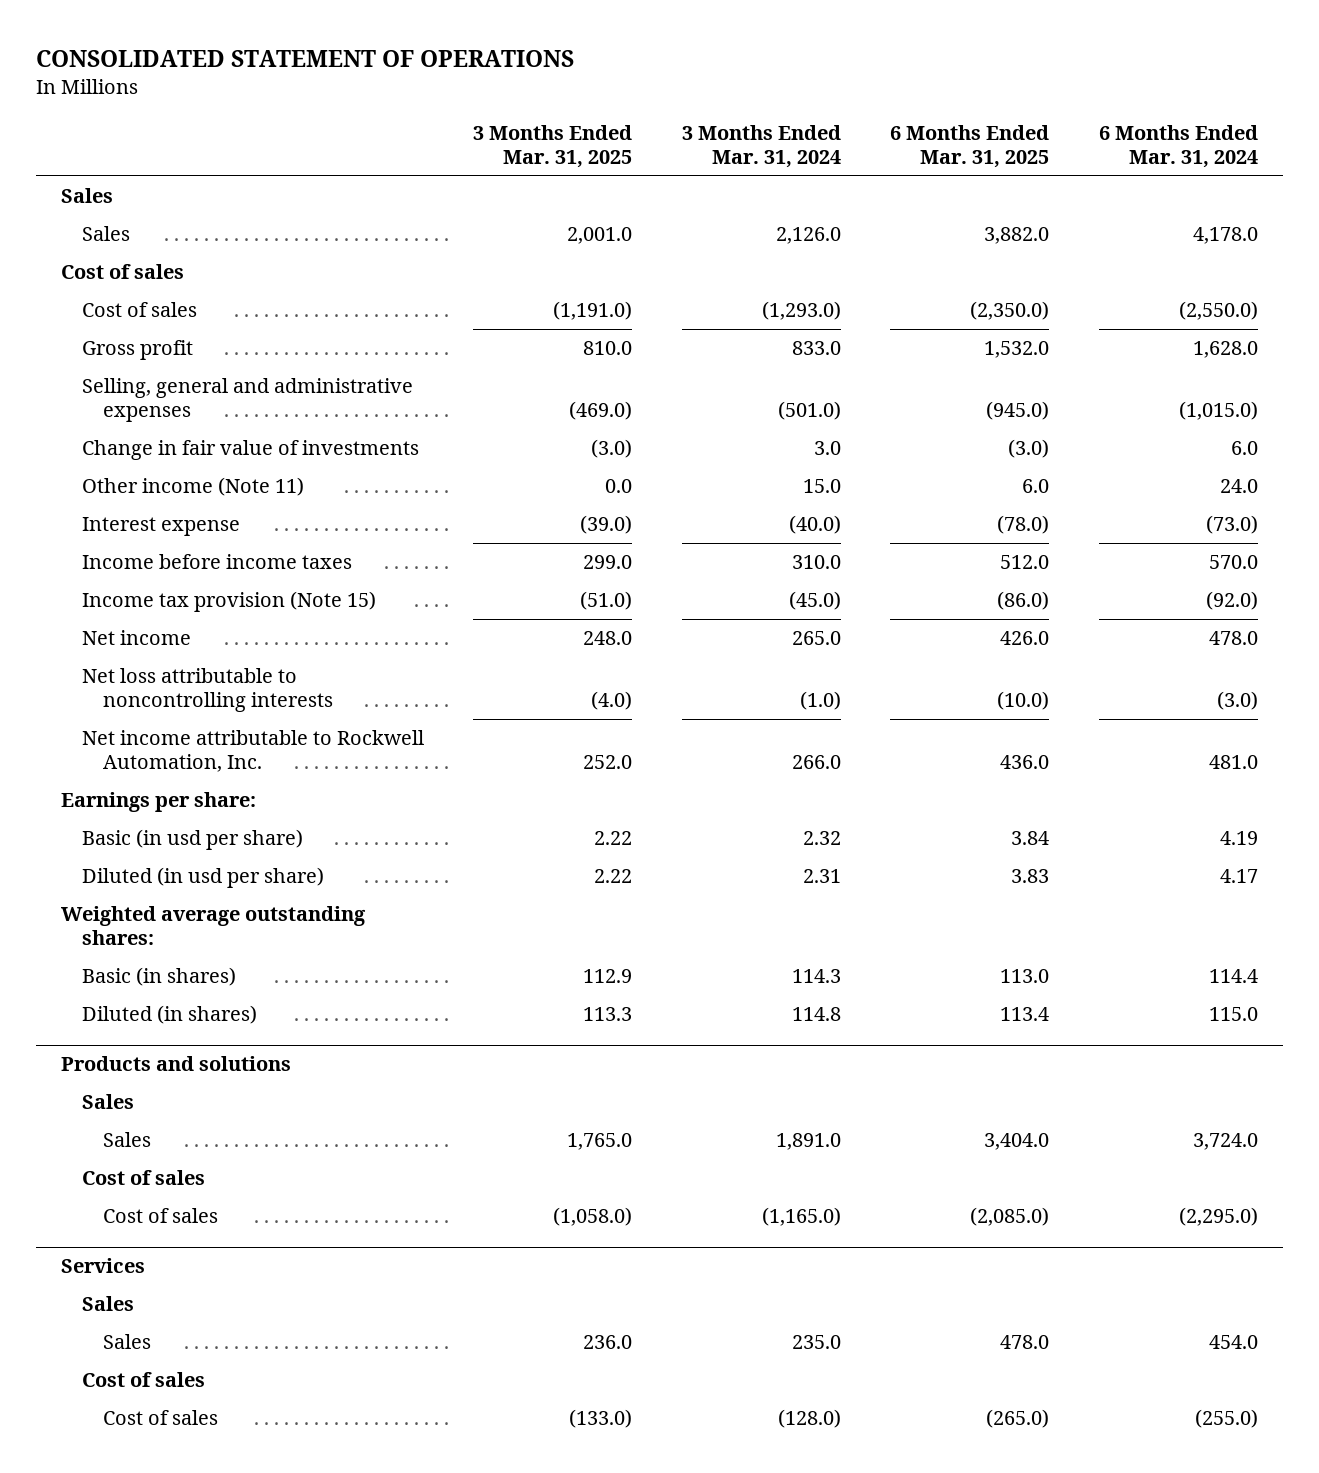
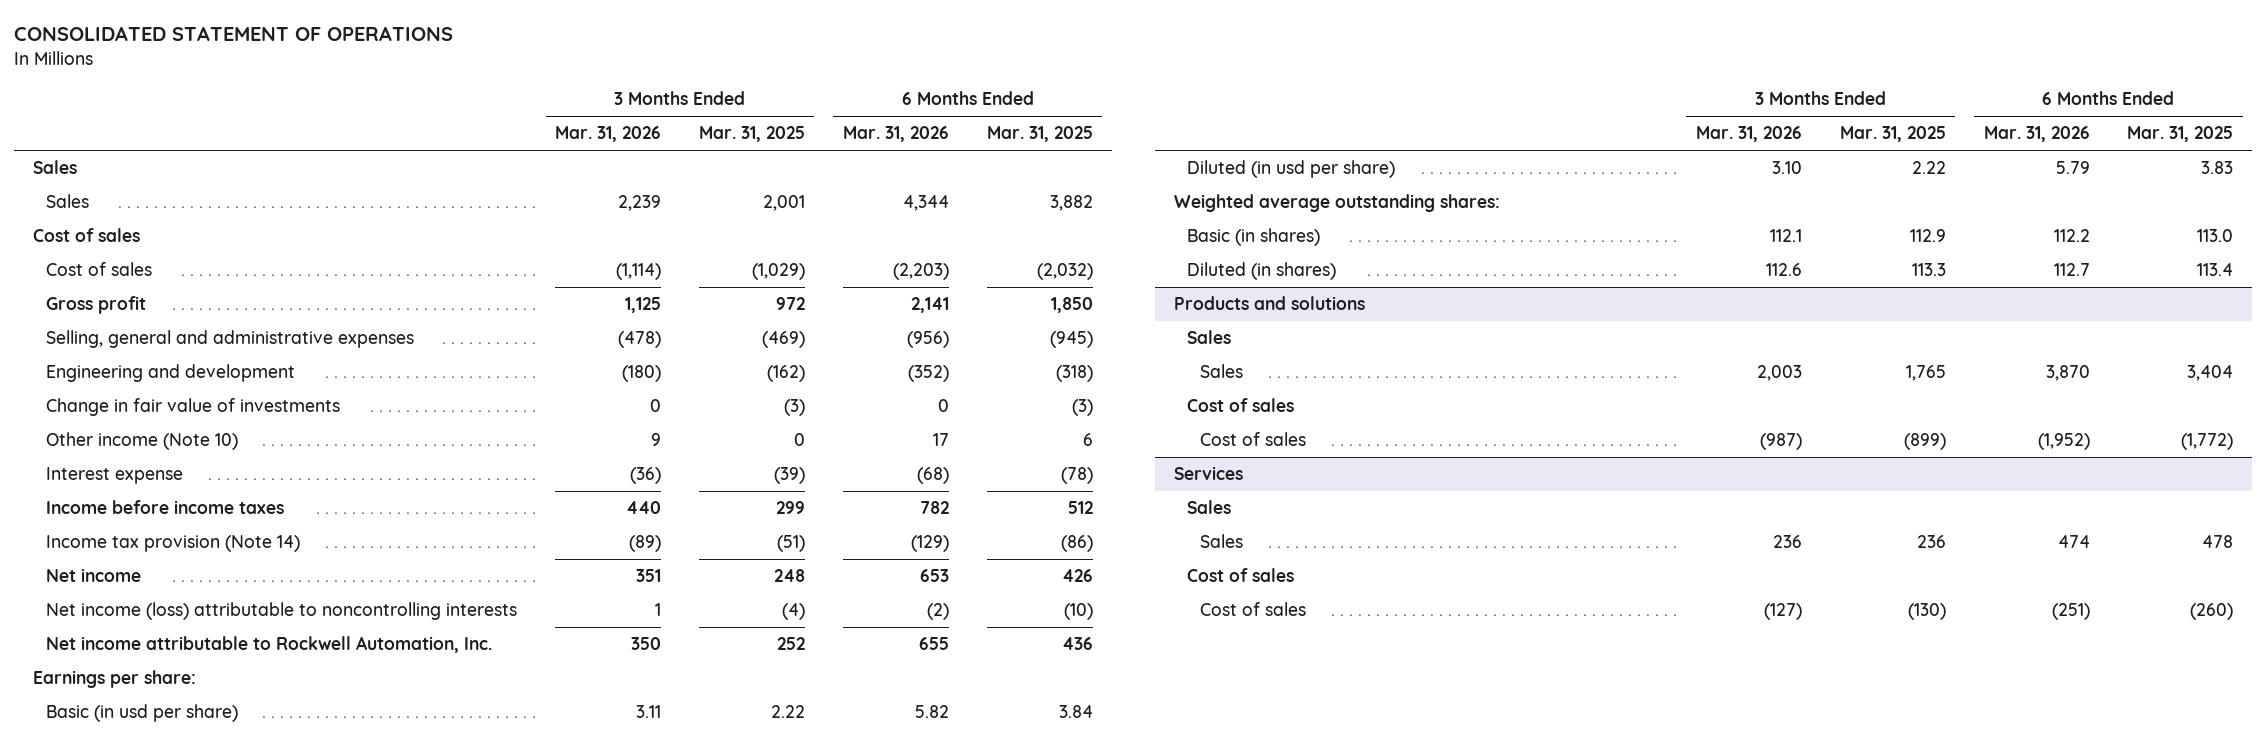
[681,124,841,168] 3 Months Ended Mar. 31, 2024 -> none
[1098,124,1258,168] 6 Months Ended Mar. 31, 2024 -> none
none -> [554,126,661,143] Mar. 31, 2026
none -> [842,126,949,143] Mar. 31, 2026
[567,227,633,245] 2,001.0 -> [762,195,805,212] 2,001
[984,227,1050,245] 3,882.0 -> [1049,195,1093,212] 3,882
[553,301,633,321] (1,191.0) -> [751,263,805,281] (1,029)
[970,301,1050,321] (2,350.0) -> [1036,263,1093,281] (2,032)
[583,341,633,356] 810.0 -> [775,297,805,311] 972
[984,341,1050,359] 1,532.0 -> [1050,297,1093,314] 1,850
[569,401,633,421] (469.0) -> [761,331,805,349] (469)
[986,401,1050,421] (945.0) -> [1049,331,1093,349] (945)
none -> [46,364,296,383] Engineering and development
[591,439,633,459] (3.0) -> [783,399,805,417] (3)
[1008,439,1050,459] (3.0) -> [1071,399,1093,417] (3)
[81,477,304,497] Other income (Note 11) -> [46,432,239,451] Other income (Note 10)
[605,479,633,494] 0.0 -> [793,433,805,447] 0
[1022,479,1050,494] 6.0 -> [1082,433,1093,447] 6
[580,515,633,535] (39.0) -> [773,467,805,485] (39)
[997,515,1050,535] (78.0) -> [1060,467,1093,485] (78)
[583,555,633,570] 299.0 -> [775,501,805,515] 299
[1000,555,1050,570] 512.0 -> [1067,501,1093,515] 512
[81,591,376,613] Income tax provision (Note 15) -> [46,535,301,553] Income tax provision (Note 14)
[580,591,633,611] (51.0) -> [776,535,805,553] (51)
[997,591,1050,611] (86.0) -> [1060,535,1093,553] (86)
[583,631,633,646] 248.0 -> [773,569,805,583] 248
[1000,631,1050,646] 426.0 -> [1061,569,1093,583] 426
[81,668,334,713] Net loss attributable to noncontrolling interests -> [46,602,518,621] Net income (loss) attributable to noncontrolling interests
[591,691,633,711] (4.0) -> [781,603,805,621] (4)
[997,691,1050,711] (10.0) -> [1063,603,1093,621] (10)
[583,755,633,770] 252.0 -> [776,637,805,651] 252
[1000,755,1050,770] 436.0 -> [1061,637,1093,651] 436
[567,1133,633,1151] 1,765.0 -> [1905,365,1946,382] 1,765
[984,1133,1050,1151] 3,404.0 -> [2187,365,2234,382] 3,404
[553,1207,633,1227] (1,058.0) -> [1903,433,1946,451] (899)
[970,1207,1050,1227] (2,085.0) -> [2181,433,2234,451] (1,772)
[583,1335,633,1350] 236.0 -> [1916,535,1946,549] 236
[1000,1335,1050,1350] 478.0 -> [2202,535,2234,549] 478
[569,1409,633,1429] (133.0) -> [1907,603,1946,621] (130)
[986,1409,1050,1429] (265.0) -> [2190,603,2234,621] (260)

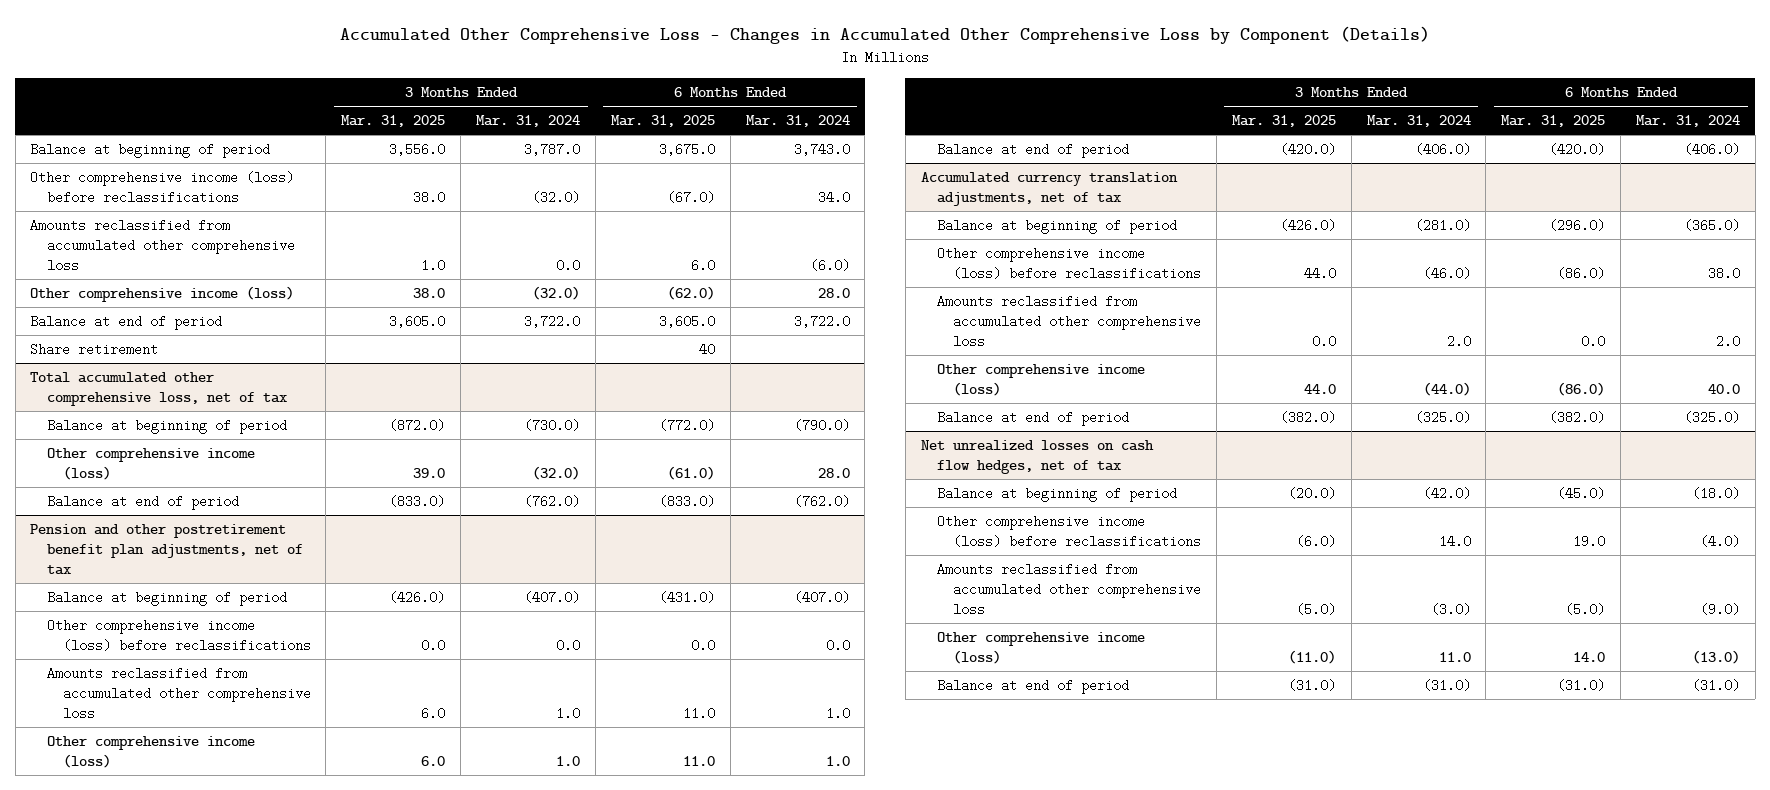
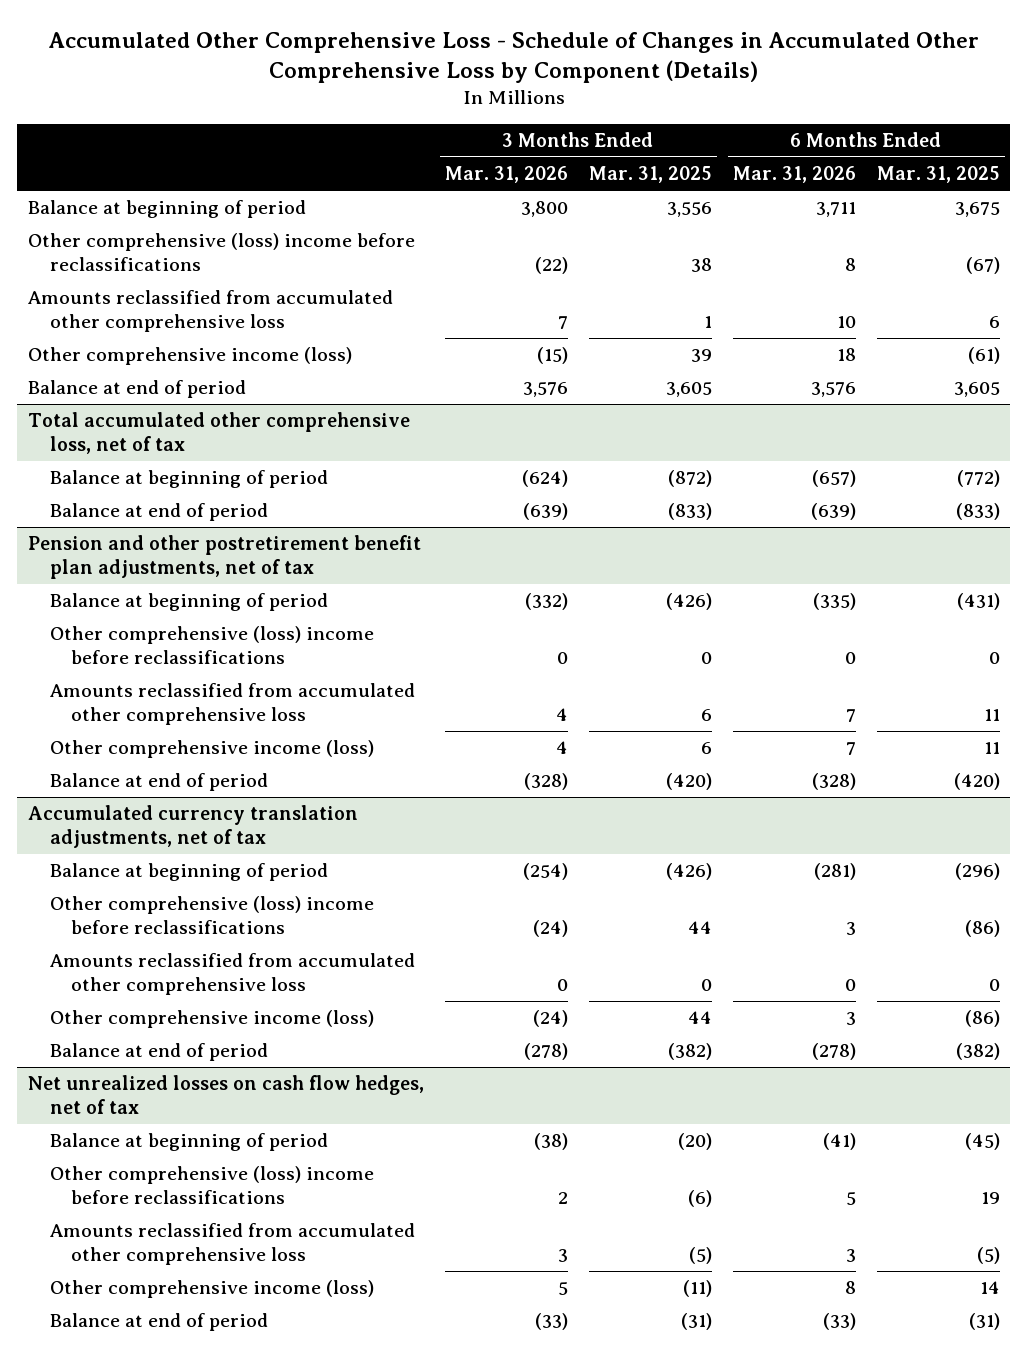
[340,26,1431,45] Accumulated Other Comprehensive Loss - Changes in Accumulated Other Comprehensive Loss by Component (Details) -> [47,31,979,83] Accumulated Other Comprehensive Loss - Schedule of Changes in Accumulated Other Comprehensive Loss by Component (Details)
[476,115,581,128] Mar. 31, 2024 -> none
[745,115,850,128] Mar. 31, 2024 -> none
none -> [444,166,568,184] Mar. 31, 2026
none -> [732,166,856,184] Mar. 31, 2026
[30,342,159,356] Share retirement -> none
[389,142,446,156] 3,556.0 -> [666,202,712,218] 3,556
[658,142,715,156] 3,675.0 -> [954,202,1000,218] 3,675
[30,170,295,205] Other comprehensive income (loss) before reclassifications -> [27,233,415,271] Other comprehensive (loss) income before reclassifications
[413,191,446,205] 38.0 -> [690,257,712,272] 38
[666,191,715,205] (67.0) -> [965,256,1000,274] (67)
[421,259,446,273] 1.0 -> [703,315,712,328] 1
[690,259,715,273] 6.0 -> [988,315,1000,328] 6
[413,287,446,298] 38.0 -> [690,349,712,363] 39
[666,285,715,300] (62.0) -> [967,347,1000,365] (61)
[389,314,446,328] 3,605.0 -> [665,382,712,398] 3,605
[658,314,715,328] 3,605.0 -> [953,382,1000,398] 3,605
[46,447,255,481] Other comprehensive income (loss) -> none
[389,418,446,432] (872.0) -> [667,470,712,488] (872)
[658,418,715,432] (772.0) -> [956,470,1000,488] (772)
[389,494,446,508] (833.0) -> [667,503,712,521] (833)
[658,494,715,508] (833.0) -> [955,503,1000,521] (833)
[389,590,446,604] (426.0) -> [665,593,712,611] (426)
[658,590,715,604] (431.0) -> [956,593,1000,611] (431)
[46,618,311,653] Other comprehensive income (loss) before reclassifications -> [49,626,374,664] Other comprehensive (loss) income before reclassifications
[421,639,446,653] 0.0 -> [700,651,712,664] 0
[690,639,715,653] 0.0 -> [988,651,1000,664] 0
[421,707,446,721] 6.0 -> [700,708,712,721] 6
[682,707,715,721] 11.0 -> [983,708,1000,721] 11
[421,756,446,767] 6.0 -> [700,742,712,755] 6
[682,756,715,767] 11.0 -> [983,742,1000,755] 11
[1279,142,1336,156] (420.0) -> [665,773,712,791] (420)
[1549,142,1606,156] (420.0) -> [953,773,1000,791] (420)
[1279,218,1336,232] (426.0) -> [665,863,712,881] (426)
[1549,218,1606,232] (296.0) -> [954,863,1000,881] (296)
[936,246,1202,281] Other comprehensive income (loss) before reclassifications -> [49,896,374,934] Other comprehensive (loss) income before reclassifications
[1303,267,1336,281] 44.0 -> [687,920,712,934] 44
[1557,267,1606,281] (86.0) -> [964,919,1000,937] (86)
[1311,335,1336,349] 0.0 -> [700,978,712,991] 0
[1581,335,1606,349] 0.0 -> [988,978,1000,991] 0
[1303,384,1336,395] 44.0 -> [687,1011,712,1025] 44
[1557,382,1606,397] (86.0) -> [964,1010,1000,1028] (86)
[1279,410,1336,424] (382.0) -> [667,1043,712,1061] (382)
[1549,410,1606,424] (382.0) -> [955,1043,1000,1061] (382)
[1287,486,1336,500] (20.0) -> [677,1133,712,1151] (20)
[1557,486,1606,500] (45.0) -> [964,1133,1000,1151] (45)
[936,514,1202,549] Other comprehensive income (loss) before reclassifications -> [49,1166,374,1204] Other comprehensive (loss) income before reclassifications
[1295,535,1336,549] (6.0) -> [687,1189,712,1207] (6)
[1573,535,1606,549] 19.0 -> [980,1191,1000,1204] 19
[1295,603,1336,617] (5.0) -> [688,1246,712,1264] (5)
[1565,603,1606,617] (5.0) -> [976,1246,1000,1264] (5)
[1287,650,1336,665] (11.0) -> [682,1280,712,1298] (11)
[1573,652,1606,663] 14.0 -> [979,1281,1000,1295] 14
[1287,678,1336,692] (31.0) -> [680,1313,712,1331] (31)
[1557,678,1606,692] (31.0) -> [968,1313,1000,1331] (31)

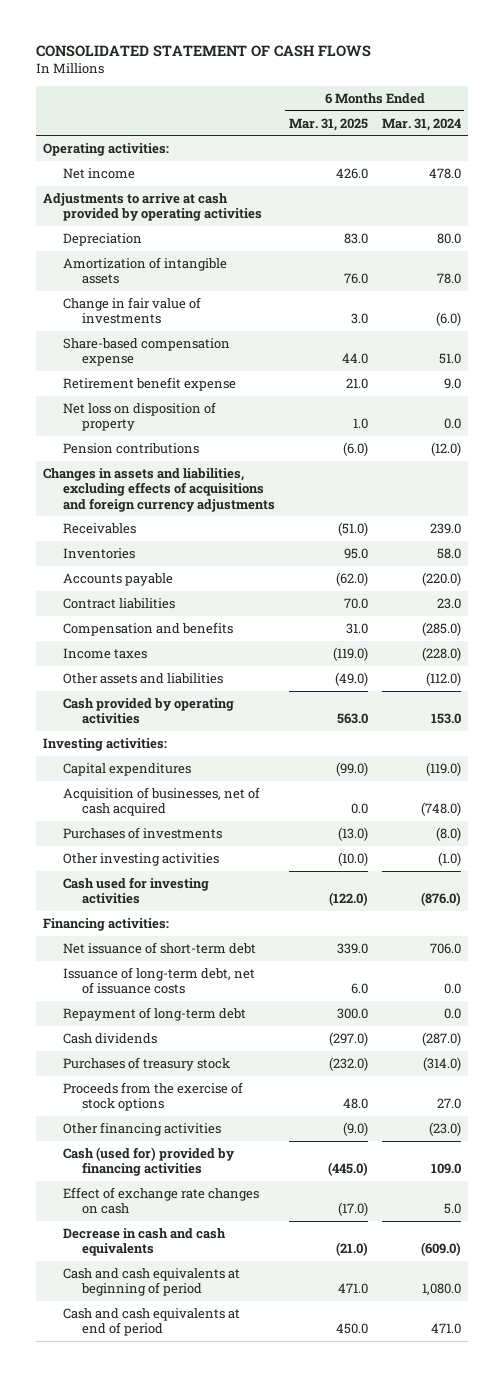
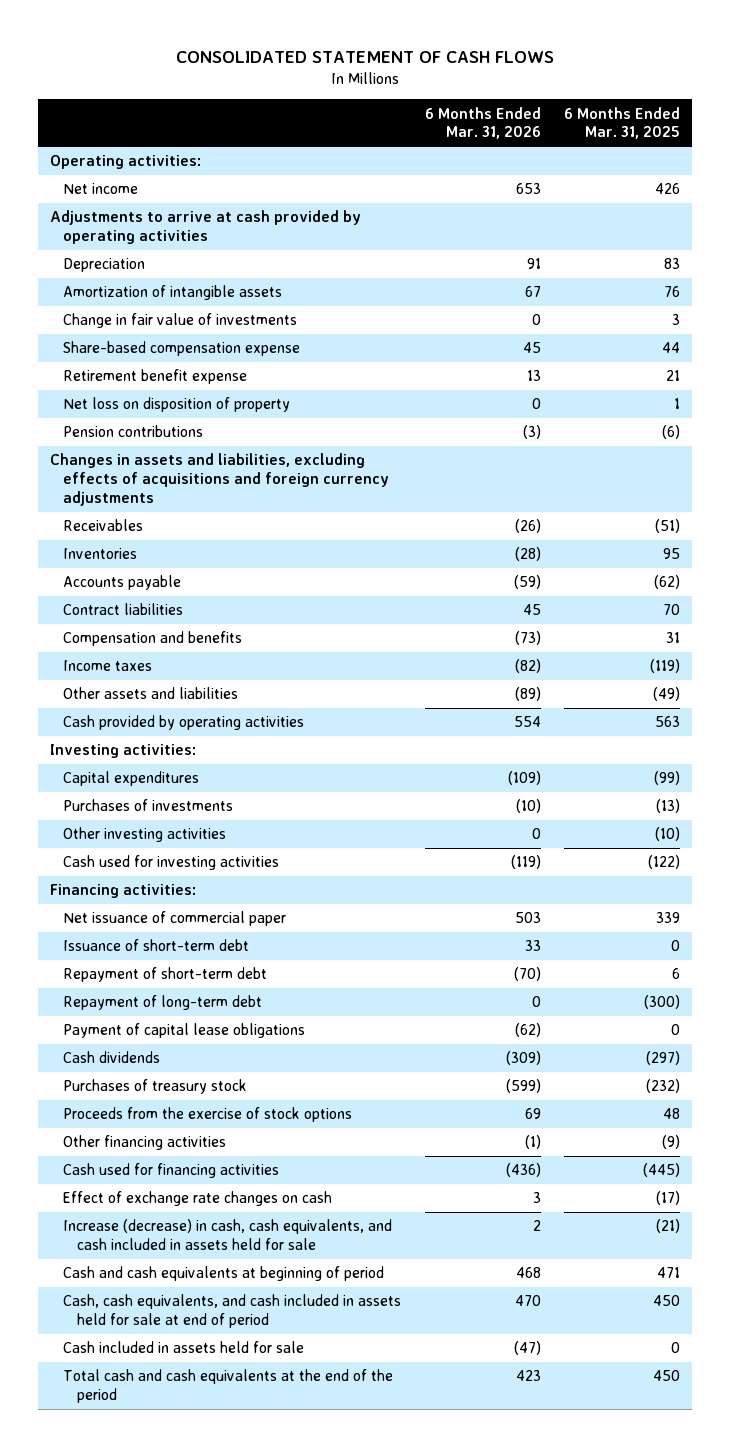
[381,117,461,131] Mar. 31, 2024 -> none
none -> [424,106,541,140] 6 Months Ended Mar. 31, 2026
[335,167,368,179] 426.0 -> [655,183,681,195] 426
[343,232,368,244] 83.0 -> [664,258,681,270] 83
[343,273,368,285] 76.0 -> [664,286,681,298] 76
[350,313,368,325] 3.0 -> [672,314,681,326] 3
[341,353,368,365] 44.0 -> [662,342,681,354] 44
[345,377,368,389] 21.0 -> [666,370,681,382] 21
[352,418,368,430] 1.0 -> [674,398,681,410] 1
[342,441,368,456] (6.0) -> [662,425,681,440] (6)
[337,521,368,536] (51.0) -> [655,519,681,534] (51)
[343,547,368,559] 95.0 -> [663,548,681,560] 95
[335,571,368,586] (62.0) -> [654,575,681,590] (62)
[343,597,368,609] 70.0 -> [663,604,681,616] 70
[345,622,368,634] 31.0 -> [666,632,681,644] 31
[332,646,368,661] (119.0) -> [650,659,681,674] (119)
[334,671,368,686] (49.0) -> [653,687,681,702] (49)
[336,713,368,725] 563.0 -> [655,716,681,728] 563
[62,786,260,817] Acquisition of businesses, net of cash acquired -> none
[335,761,368,776] (99.0) -> [654,771,681,786] (99)
[337,826,368,841] (13.0) -> [656,799,681,814] (13)
[337,851,368,866] (10.0) -> [655,827,681,842] (10)
[328,892,368,907] (122.0) -> [648,855,681,870] (122)
[62,966,255,995] Issuance of long-term debt, net of issuance costs -> none
none -> [63,911,287,927] Net issuance of commercial paper
[62,941,256,954] Net issuance of short-term debt -> [63,939,250,952] Issuance of short-term debt
[336,942,368,954] 339.0 -> [671,940,681,952] 0
none -> [63,967,268,983] Repayment of short-term debt
[336,1007,368,1019] 300.0 -> [644,995,681,1010] (300)
none -> [63,1023,306,1039] Payment of capital lease obligations
[328,1031,368,1046] (297.0) -> [646,1051,681,1066] (297)
[328,1056,368,1071] (232.0) -> [646,1079,681,1094] (232)
[342,1098,368,1110] 48.0 -> [663,1108,681,1120] 48
[342,1121,368,1136] (9.0) -> [662,1135,681,1150] (9)
[62,1146,235,1177] Cash (used for) provided by financing activities -> [63,1163,280,1179] Cash used for financing activities
[327,1162,368,1177] (445.0) -> [643,1163,681,1178] (445)
[337,1202,368,1217] (17.0) -> [656,1191,681,1206] (17)
[62,1227,226,1257] Decrease in cash and cash equivalents -> [63,1219,393,1251] Increase (decrease) in cash, cash equivalents, and cash included in assets held for sale
[335,1242,368,1257] (21.0) -> [656,1219,681,1234] (21)
[337,1283,368,1295] 471.0 -> [657,1267,681,1279] 471
none -> [63,1294,402,1329] Cash, cash equivalents, and cash included in assets held for sale at end of period
none -> [63,1341,305,1354] Cash included in assets held for sale
[62,1307,240,1337] Cash and cash equivalents at end of period -> [63,1369,394,1404] Total cash and cash equivalents at the end of the period
[335,1323,368,1335] 450.0 -> [653,1370,681,1382] 450

